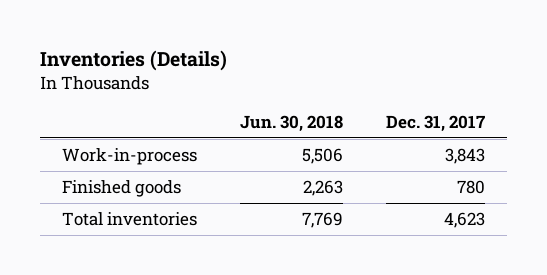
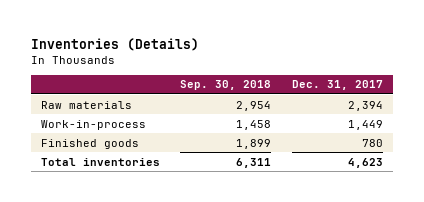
[239,114,343,132] Jun. 30, 2018 -> none
none -> [180,80,272,91] Sep. 30, 2018
none -> [41,100,133,109] Raw materials
[445,148,486,165] 3,843 -> [347,119,383,130] 1,449

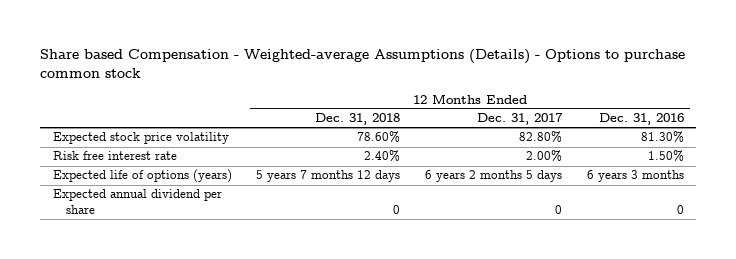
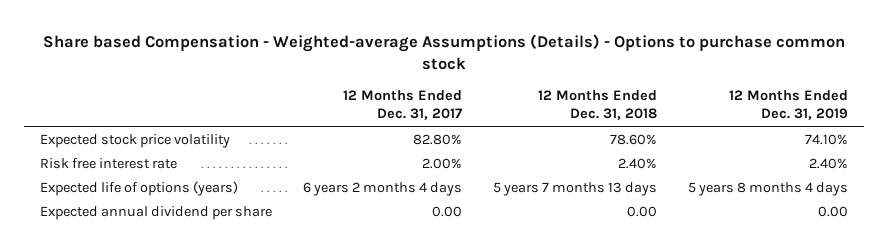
[598,113,684,126] Dec. 31, 2016 -> none
none -> [729,89,849,121] 12 Months Ended Dec. 31, 2019
[256,170,401,183] 5 years 7 months 12 days -> [493,181,658,196] 5 years 7 months 13 days
[425,170,563,183] 6 years 2 months 5 days -> [303,181,463,196] 6 years 2 months 4 days
[393,204,401,214] 0 -> [627,205,658,217] 0.00
[555,204,563,214] 0 -> [432,205,463,217] 0.00

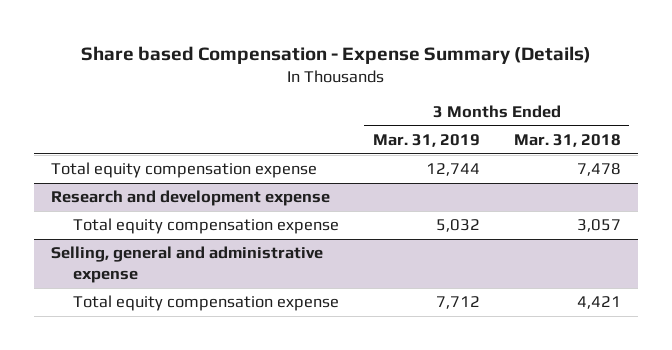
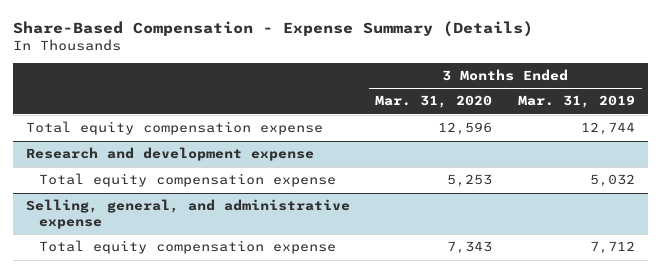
[80,45,591,64] Share based Compensation - Expense Summary (Details) -> [12,20,533,37] Share-Based Compensation - Expense Summary (Details)
[513,134,621,148] Mar. 31, 2018 -> none
none -> [375,95,493,109] Mar. 31, 2020
[51,246,324,284] Selling, general and administrative expense -> [25,199,350,229] Selling, general, and administrative expense

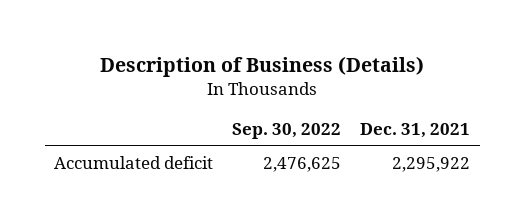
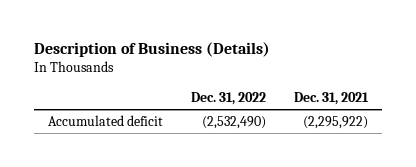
[232,122,342,139] Sep. 30, 2022 -> none
none -> [190,92,266,106] Dec. 31, 2022
[392,156,471,172] 2,295,922 -> [303,116,369,130] (2,295,922)

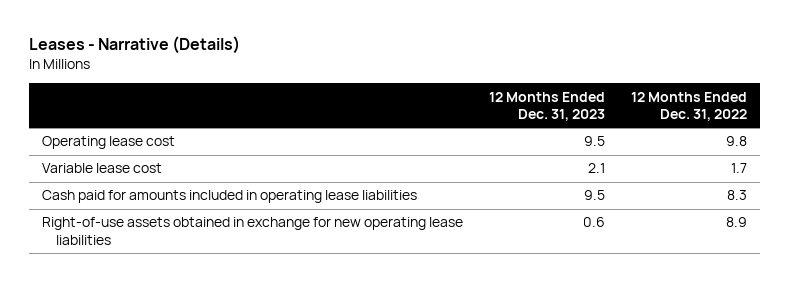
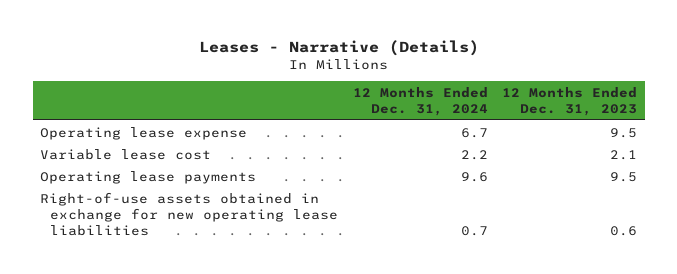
[630,91,747,121] 12 Months Ended Dec. 31, 2022 -> none
none -> [352,86,488,116] 12 Months Ended Dec. 31, 2024
[41,136,175,150] Operating lease cost -> [40,126,248,140] Operating lease expense
[41,190,417,204] Cash paid for amounts included in operating lease liabilities -> none
none -> [40,170,257,184] Operating lease payments

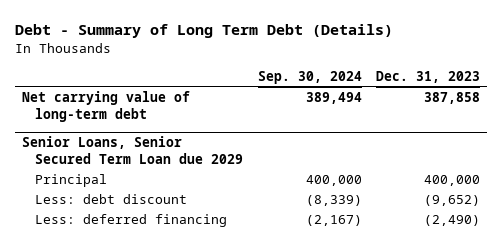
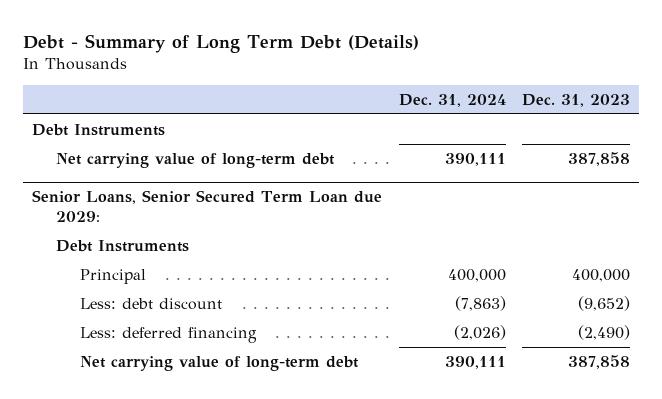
[257,70,362,84] Sep. 30, 2024 -> none
none -> [398,93,506,107] Dec. 31, 2024
none -> [31,123,165,136] Debt Instruments
[21,136,244,165] Senior Loans, Senior Secured Term Loan due 2029 -> [31,190,382,222] Senior Loans, Senior Secured Term Loan due 2029:
none -> [56,239,190,252] Debt Instruments
none -> [80,355,360,371] Net carrying value of long-term debt

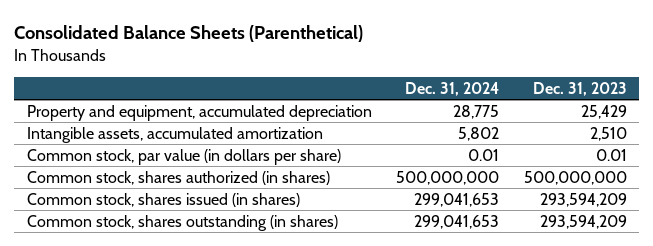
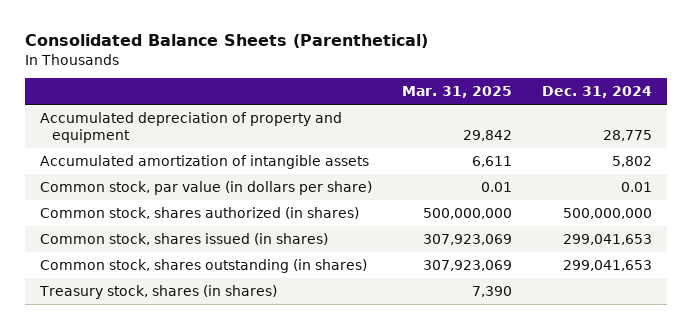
[532,81,627,96] Dec. 31, 2023 -> none
none -> [401,86,512,99] Mar. 31, 2025
[26,104,372,121] Property and equipment, accumulated depreciation -> [40,111,343,143] Accumulated depreciation of property and equipment
[26,126,323,143] Intangible assets, accumulated amortization -> [40,154,370,169] Accumulated amortization of intangible assets
none -> [39,284,278,299] Treasury stock, shares (in shares)

